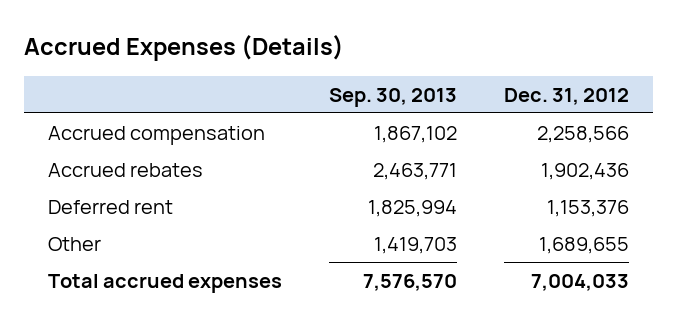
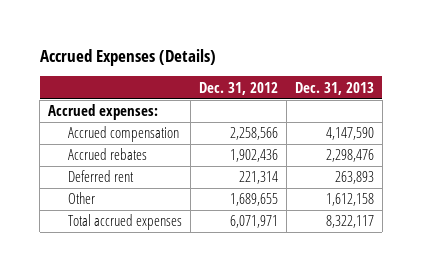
[328,87,457,107] Sep. 30, 2013 -> none
none -> [294,81,374,95] Dec. 31, 2013
none -> [48,104,159,121] Accrued expenses:
[547,199,630,217] 1,153,376 -> [239,171,279,185] 221,314
[531,273,630,291] 7,004,033 -> [230,215,279,229] 6,071,971

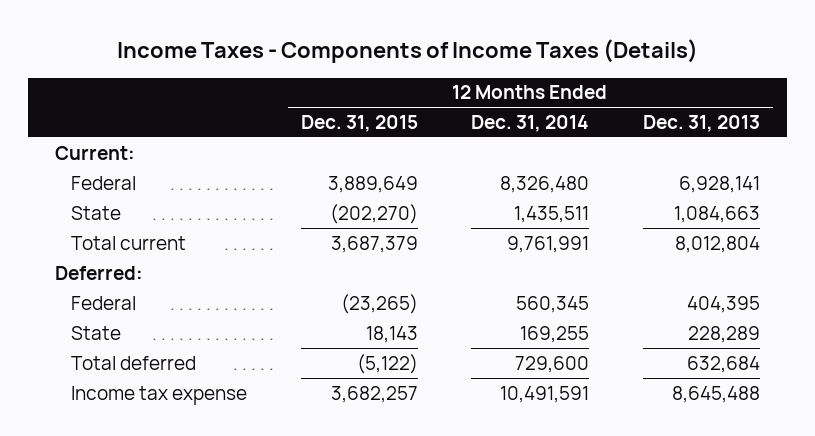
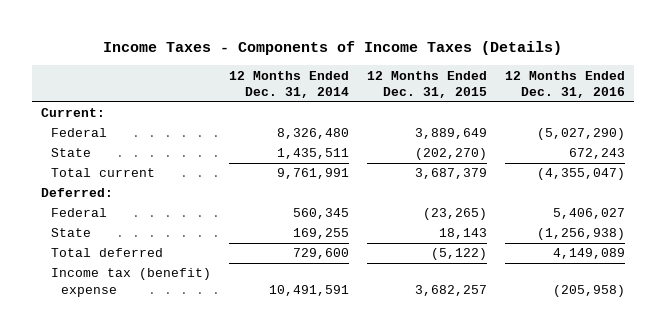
[642,115,760,133] Dec. 31, 2013 -> none
none -> [504,70,625,99] 12 Months Ended Dec. 31, 2016
[71,385,248,405] Income tax expense -> [50,268,211,297] Income tax (benefit) expense

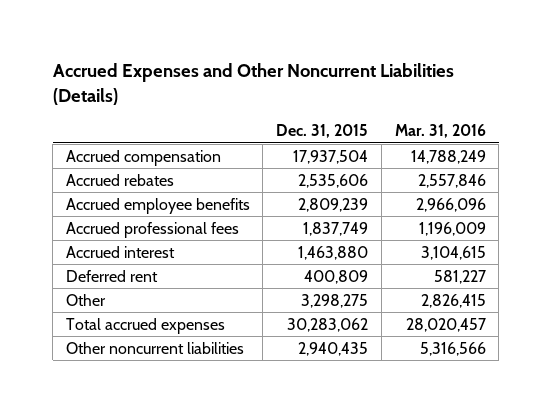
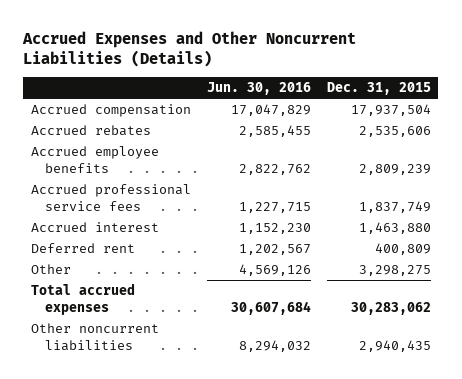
[394,124,486,139] Mar. 31, 2016 -> none
none -> [206,82,311,96] Jun. 30, 2016
[65,221,239,238] Accrued professional fees -> [31,184,192,212] Accrued professional service fees

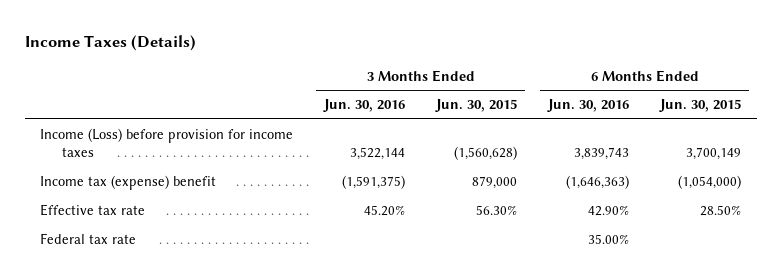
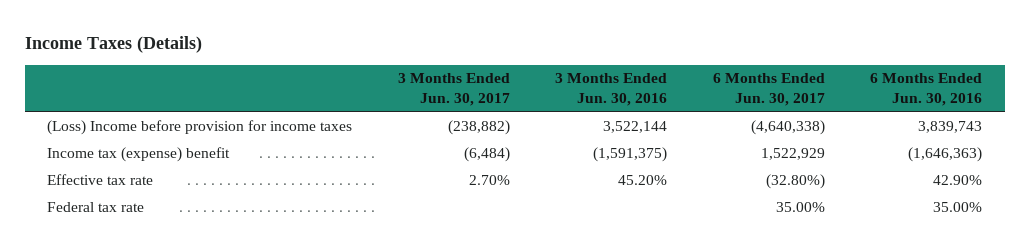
[435,99,518,113] Jun. 30, 2015 -> none
[659,99,742,113] Jun. 30, 2015 -> none
none -> [397,73,510,106] 3 Months Ended Jun. 30, 2017
none -> [712,73,825,106] 6 Months Ended Jun. 30, 2017
[40,127,294,158] Income (Loss) before provision for income taxes -> [47,119,353,135] (Loss) Income before provision for income taxes

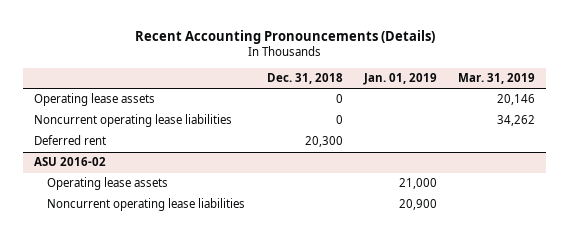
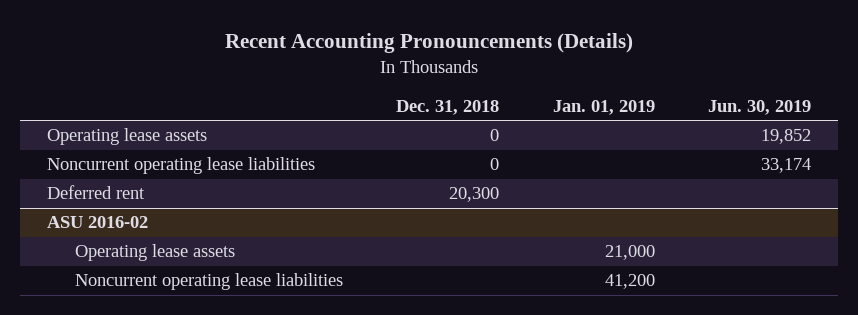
[458,73,536,85] Mar. 31, 2019 -> none
none -> [708,99,812,115] Jun. 30, 2019
[399,199,438,211] 20,900 -> [604,274,655,290] 41,200

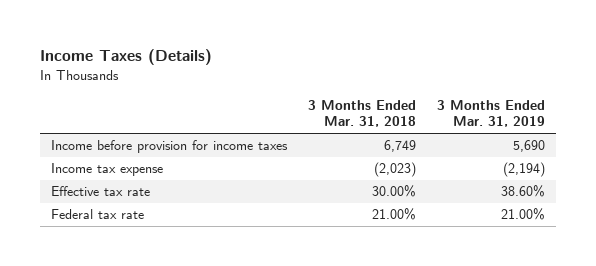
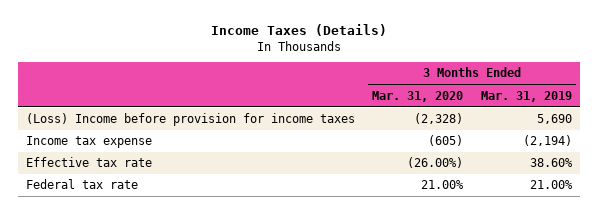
[308,100,417,128] 3 Months Ended Mar. 31, 2018 -> none
none -> [372,90,464,102] Mar. 31, 2020
[50,140,288,154] Income before provision for income taxes -> [26,113,356,127] (Loss) Income before provision for income taxes

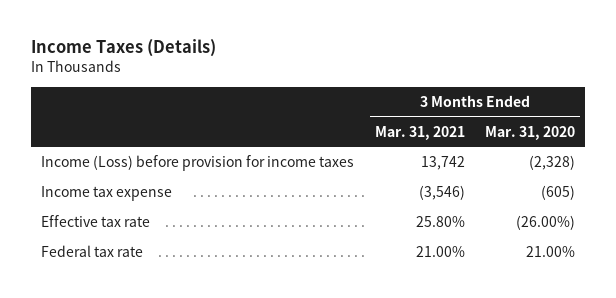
[480,90,572,102] Mar. 31, 2019 -> none
none -> [374,125,465,140] Mar. 31, 2021
[26,113,356,127] (Loss) Income before provision for income taxes -> [41,155,355,172] Income (Loss) before provision for income taxes

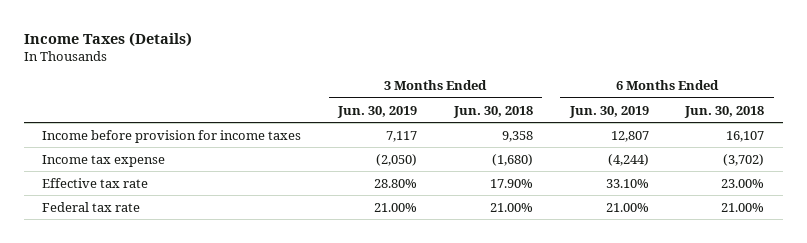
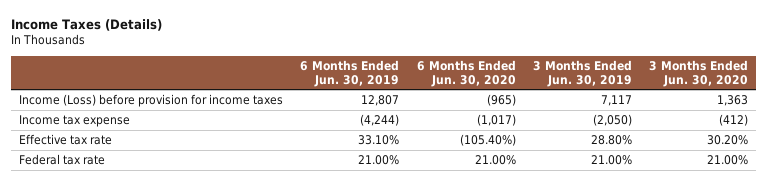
[452,105,533,118] Jun. 30, 2018 -> none
[684,105,765,118] Jun. 30, 2018 -> none
none -> [416,59,516,87] 6 Months Ended Jun. 30, 2020
none -> [648,59,748,87] 3 Months Ended Jun. 30, 2020
[42,129,302,143] Income before provision for income taxes -> [19,94,284,108] Income (Loss) before provision for income taxes

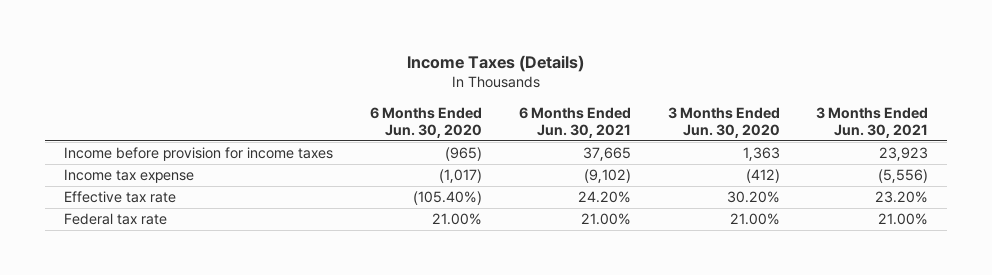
[300,59,400,87] 6 Months Ended Jun. 30, 2019 -> none
[532,59,632,87] 3 Months Ended Jun. 30, 2019 -> none
none -> [518,106,631,138] 6 Months Ended Jun. 30, 2021
none -> [816,106,929,138] 3 Months Ended Jun. 30, 2021
[19,94,284,108] Income (Loss) before provision for income taxes -> [63,147,333,162] Income before provision for income taxes

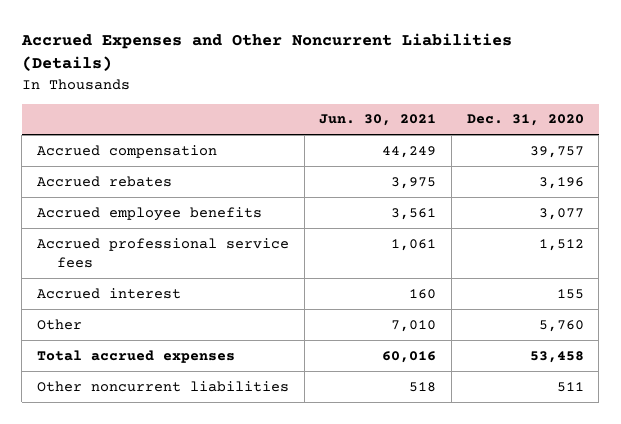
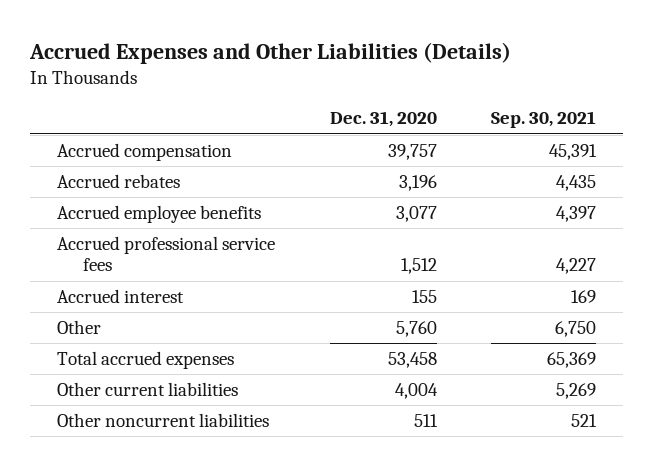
[20,33,512,72] Accrued Expenses and Other Noncurrent Liabilities (Details) -> [29,42,512,65] Accrued Expenses and Other Liabilities (Details)
[319,114,437,127] Jun. 30, 2021 -> none
none -> [490,111,596,129] Sep. 30, 2021
none -> [57,381,239,396] Other current liabilities

